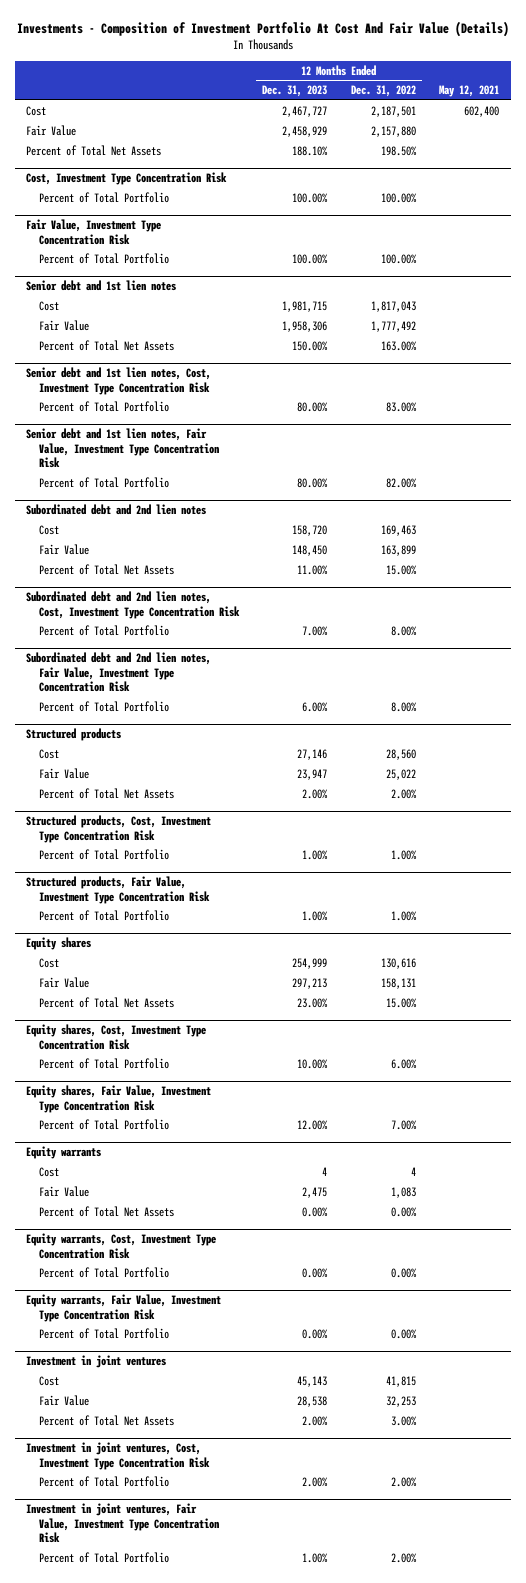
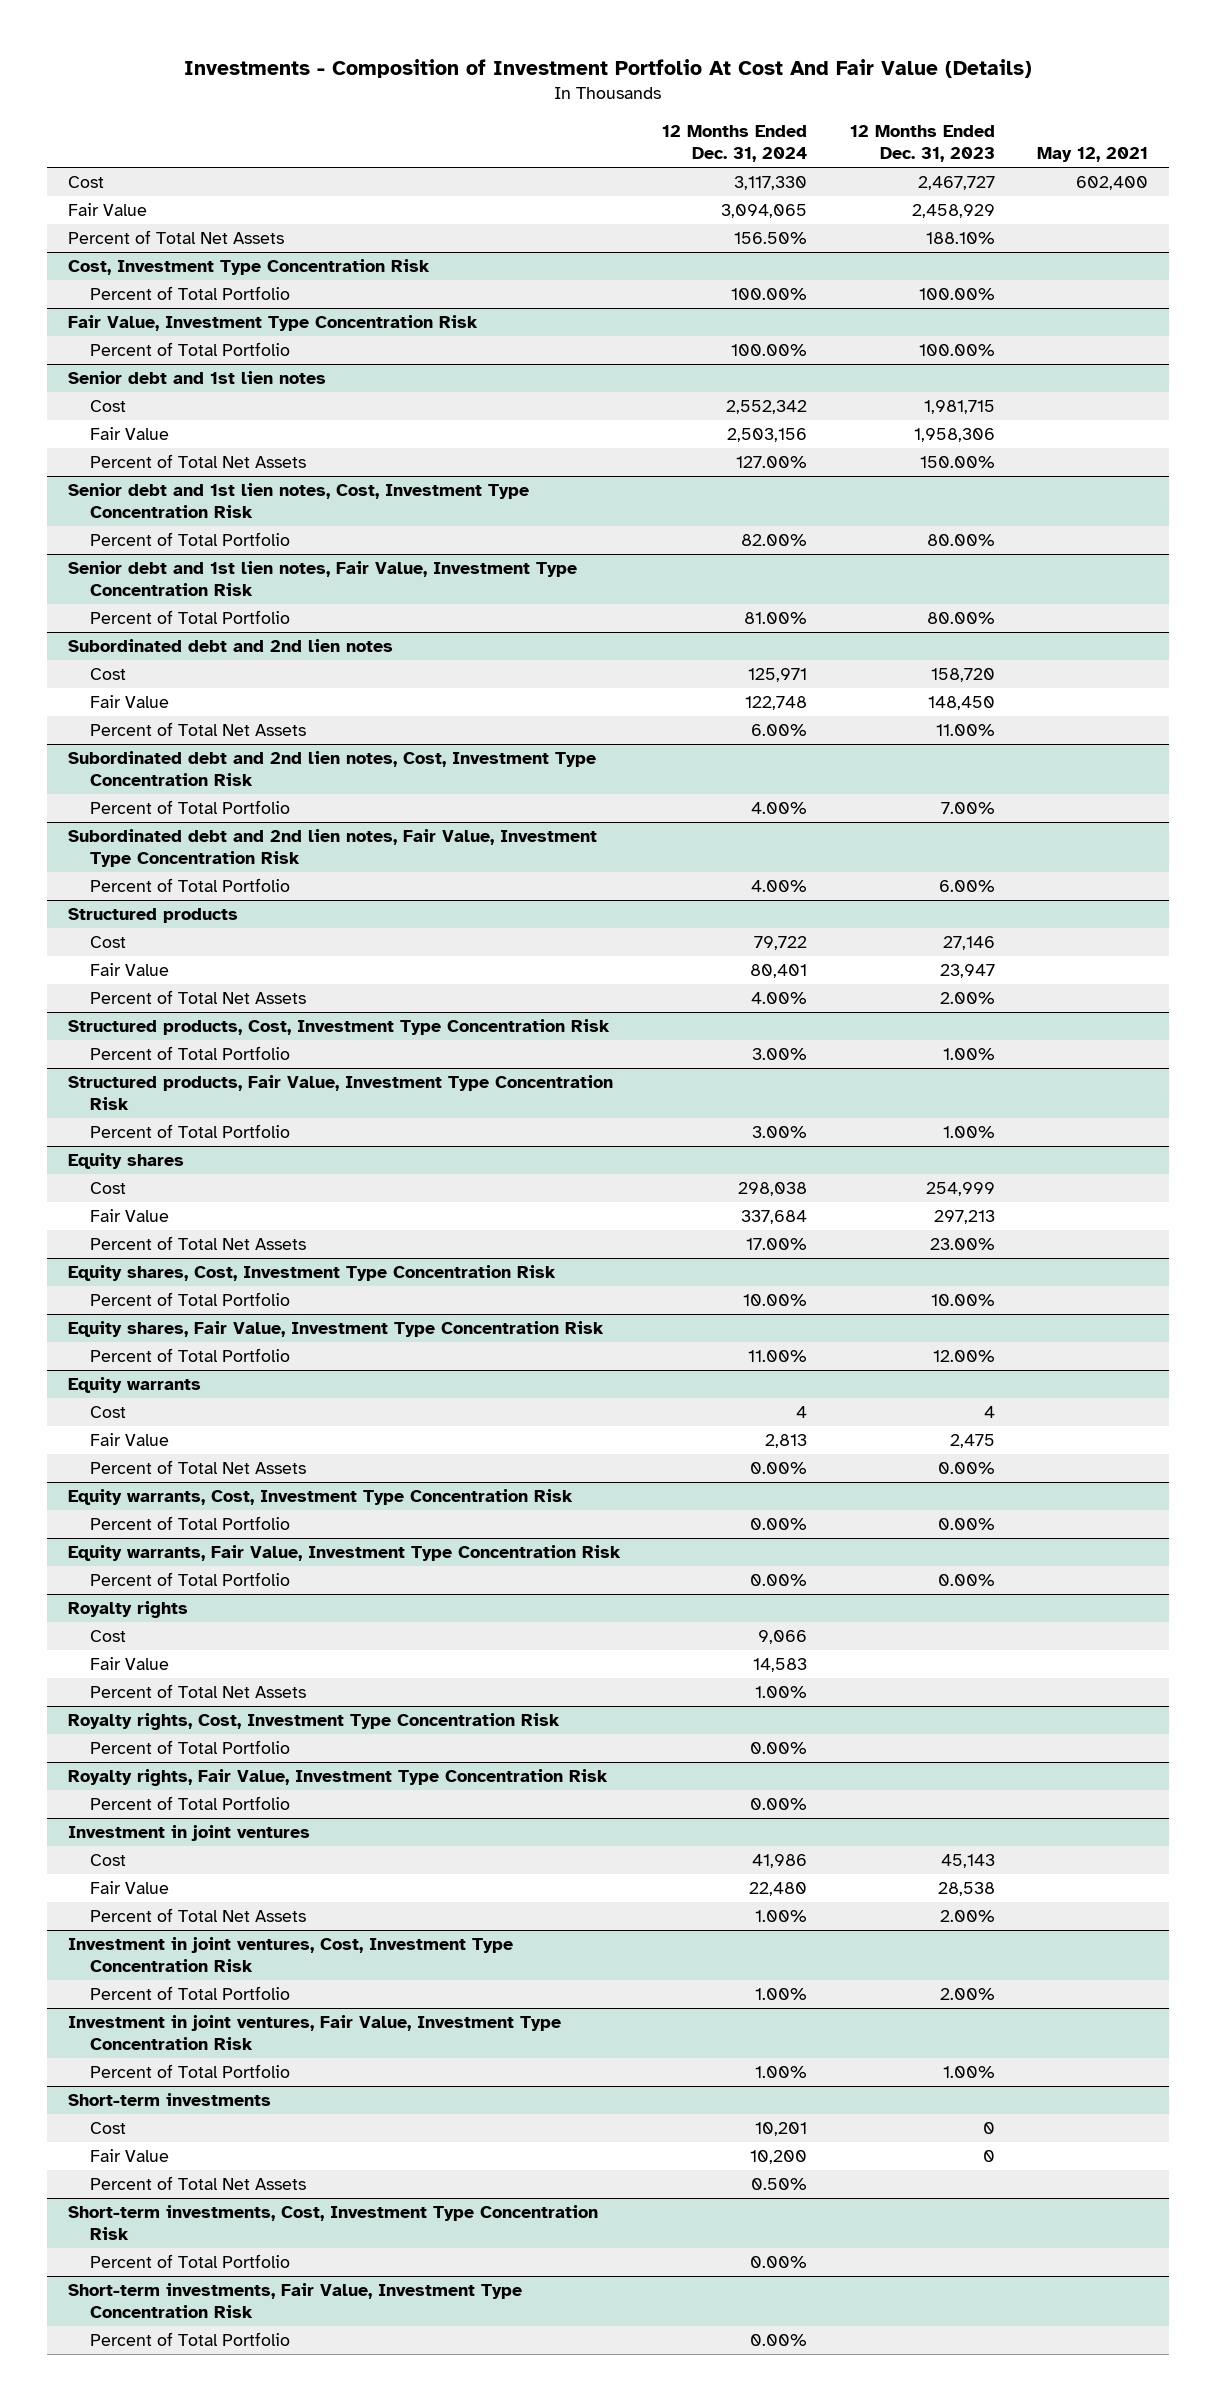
[350,85,416,98] Dec. 31, 2022 -> none
none -> [662,125,808,163] 12 Months Ended Dec. 31, 2024
none -> [68,1601,189,1619] Royalty rights
none -> [90,1630,127,1643] Cost
none -> [90,1657,170,1671] Fair Value
none -> [90,1684,307,1699] Percent of Total Net Assets
none -> [68,1713,561,1731] Royalty rights, Cost, Investment Type Concentration Risk
none -> [90,1740,291,1755] Percent of Total Portfolio
none -> [68,1769,609,1787] Royalty rights, Fair Value, Investment Type Concentration Risk
none -> [90,1796,291,1811] Percent of Total Portfolio
none -> [68,2093,272,2107] Short-term investments
none -> [90,2122,127,2135] Cost
none -> [90,2149,170,2163] Fair Value
none -> [90,2176,307,2191] Percent of Total Net Assets
none -> [68,2205,599,2240] Short-term investments, Cost, Investment Type Concentration Risk
none -> [90,2254,291,2269] Percent of Total Portfolio
none -> [68,2283,523,2318] Short-term investments, Fair Value, Investment Type Concentration Risk
none -> [90,2332,291,2347] Percent of Total Portfolio

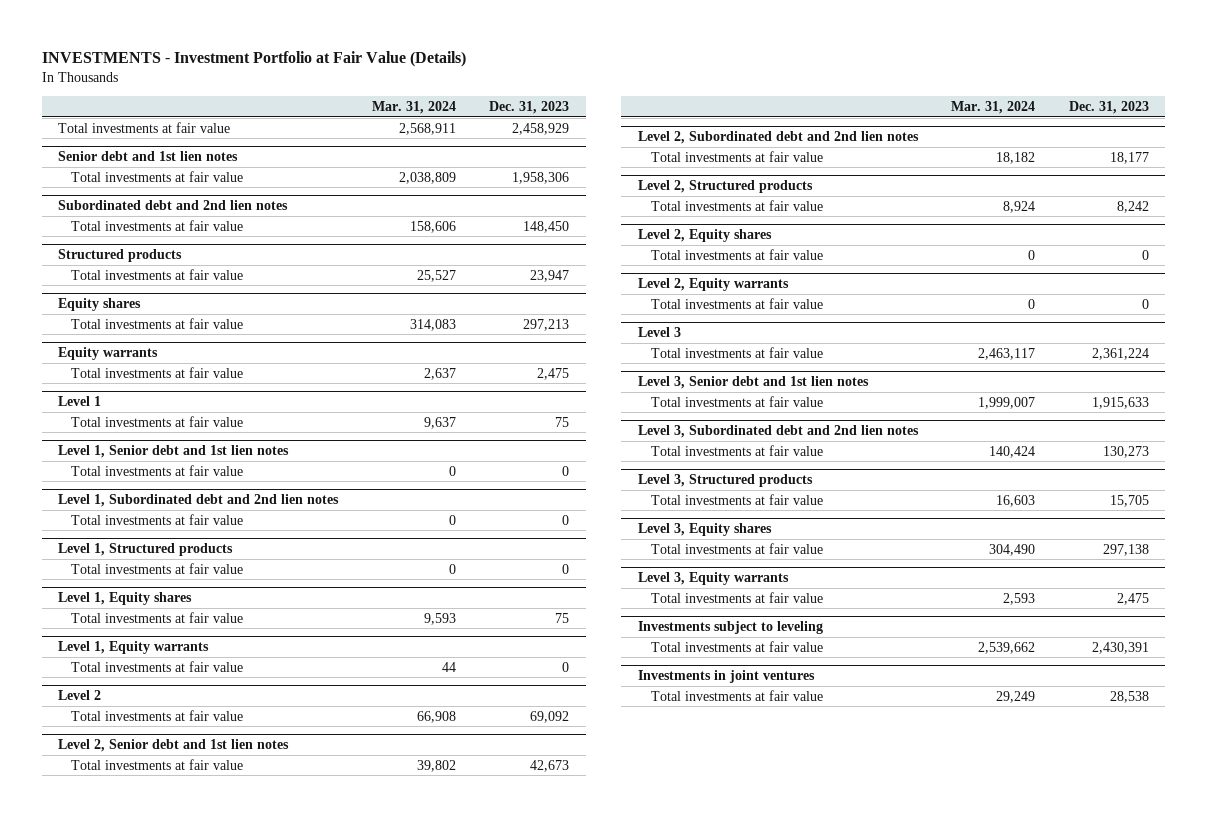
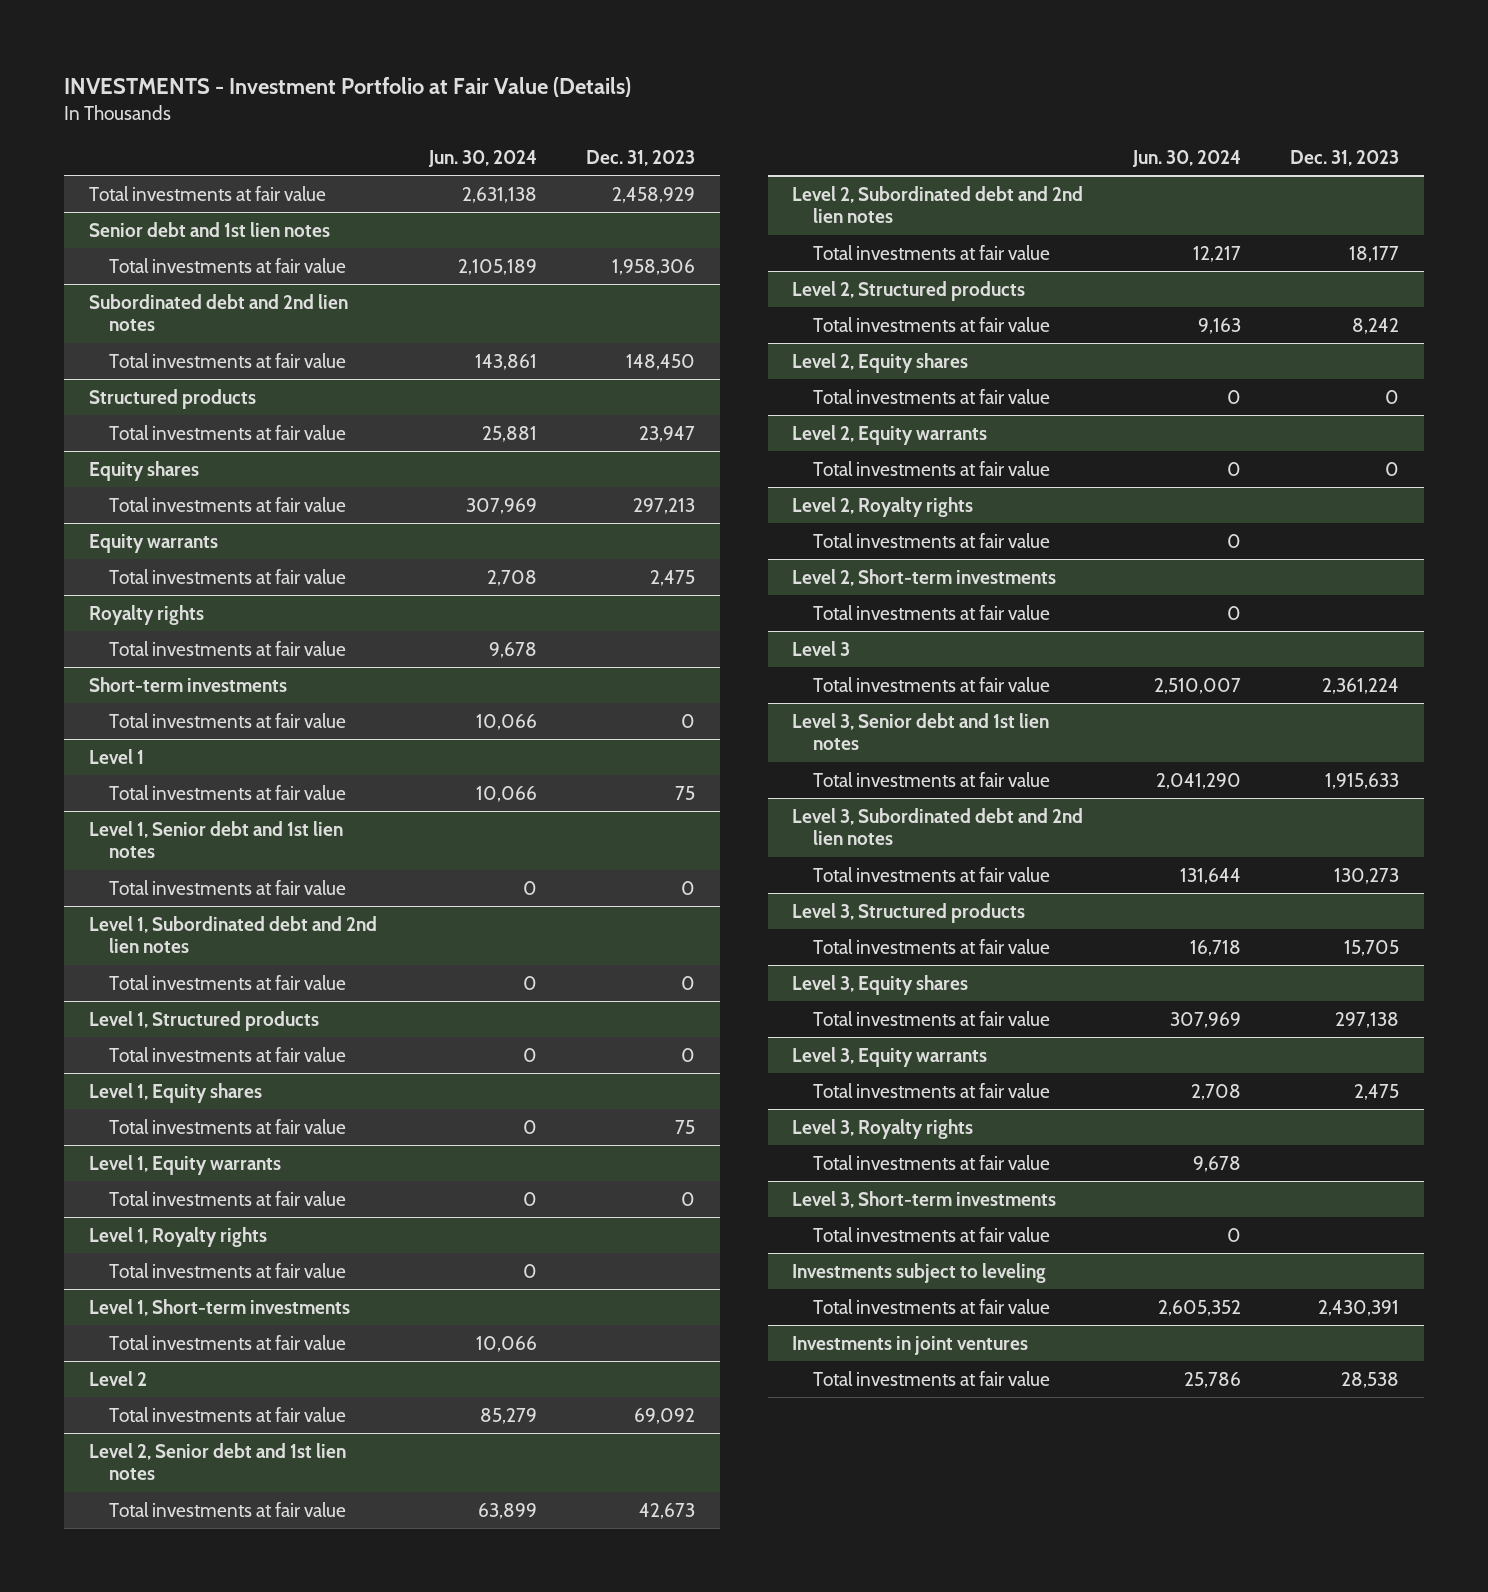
[371,100,456,114] Mar. 31, 2024 -> none
none -> [428,149,538,167] Jun. 30, 2024
none -> [88,604,204,625] Royalty rights
none -> [109,640,347,656] Total investments at fair value
none -> [88,676,287,692] Short-term investments
none -> [109,712,347,728] Total investments at fair value
none -> [88,1226,267,1247] Level 1, Royalty rights
none -> [109,1262,347,1278] Total investments at fair value
none -> [88,1298,350,1316] Level 1, Short-term investments
none -> [109,1334,347,1350] Total investments at fair value
none -> [792,496,974,517] Level 2, Royalty rights
none -> [813,532,1051,548] Total investments at fair value
none -> [792,568,1057,586] Level 2, Short-term investments
none -> [813,604,1051,620] Total investments at fair value
none -> [792,1118,974,1139] Level 3, Royalty rights
none -> [813,1154,1051,1170] Total investments at fair value
none -> [792,1190,1057,1208] Level 3, Short-term investments
none -> [813,1226,1051,1242] Total investments at fair value

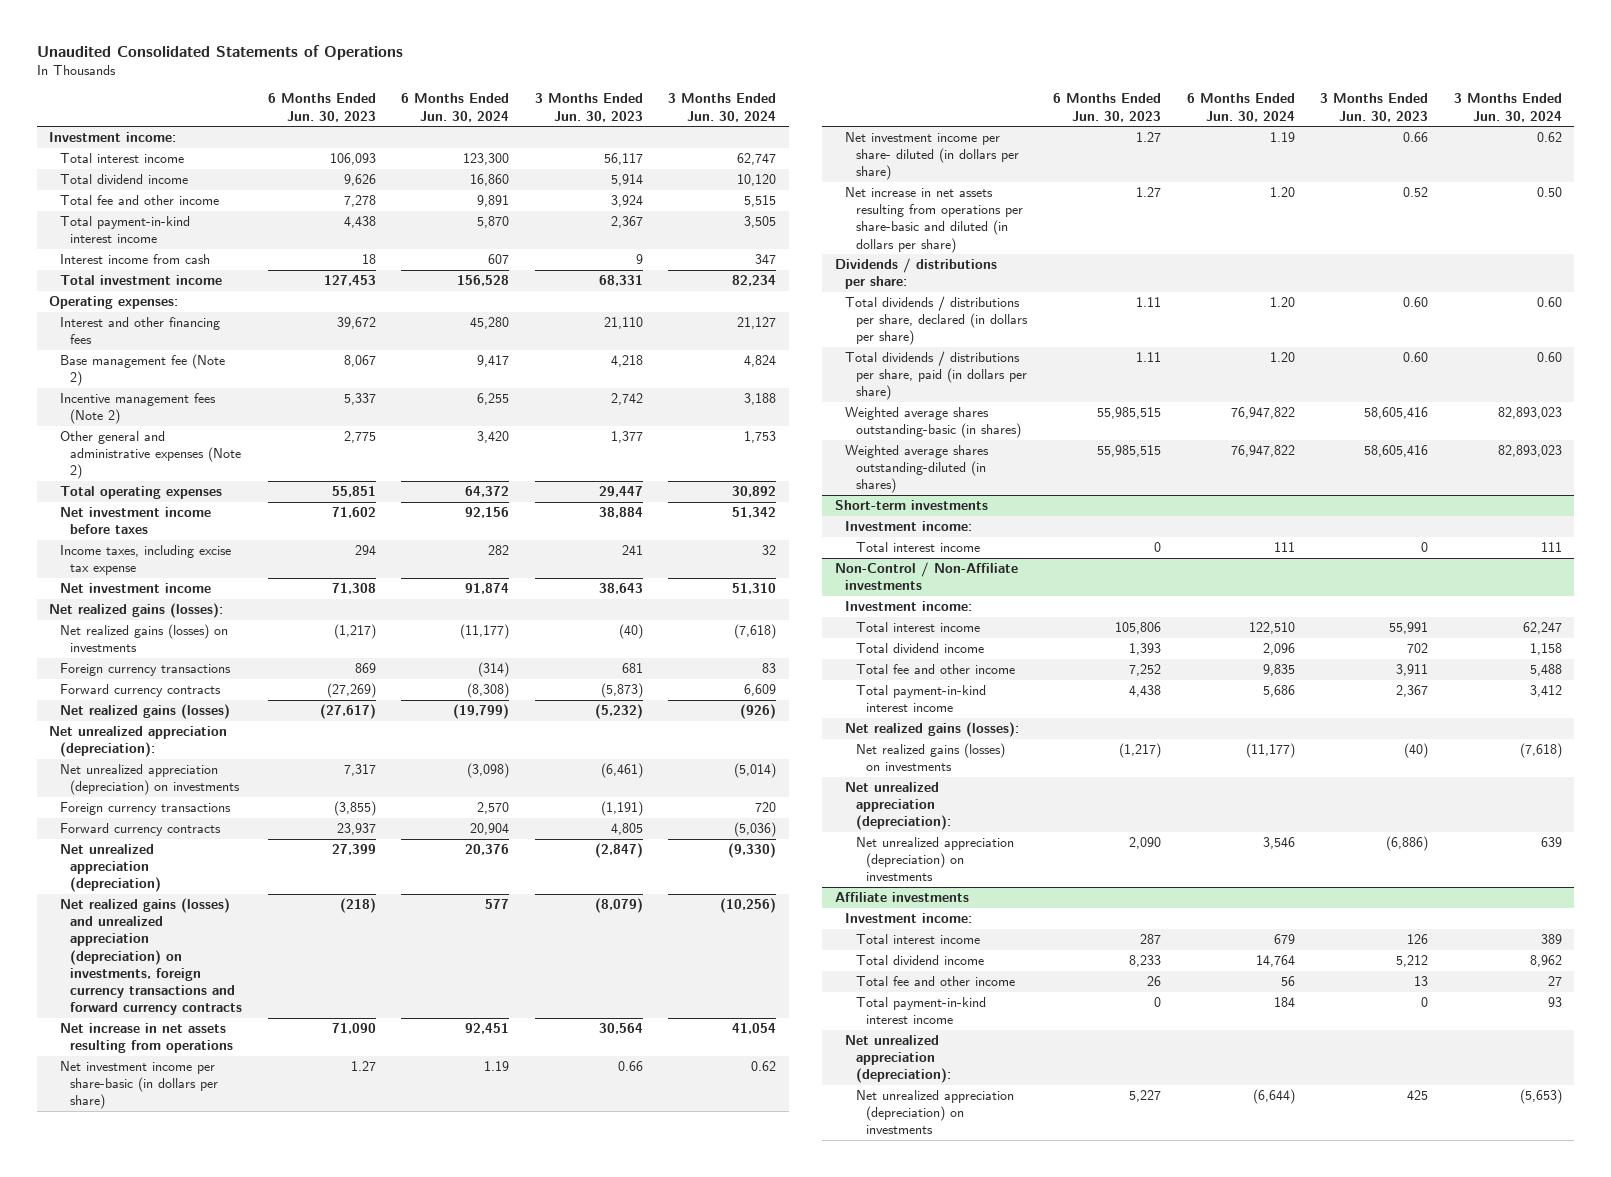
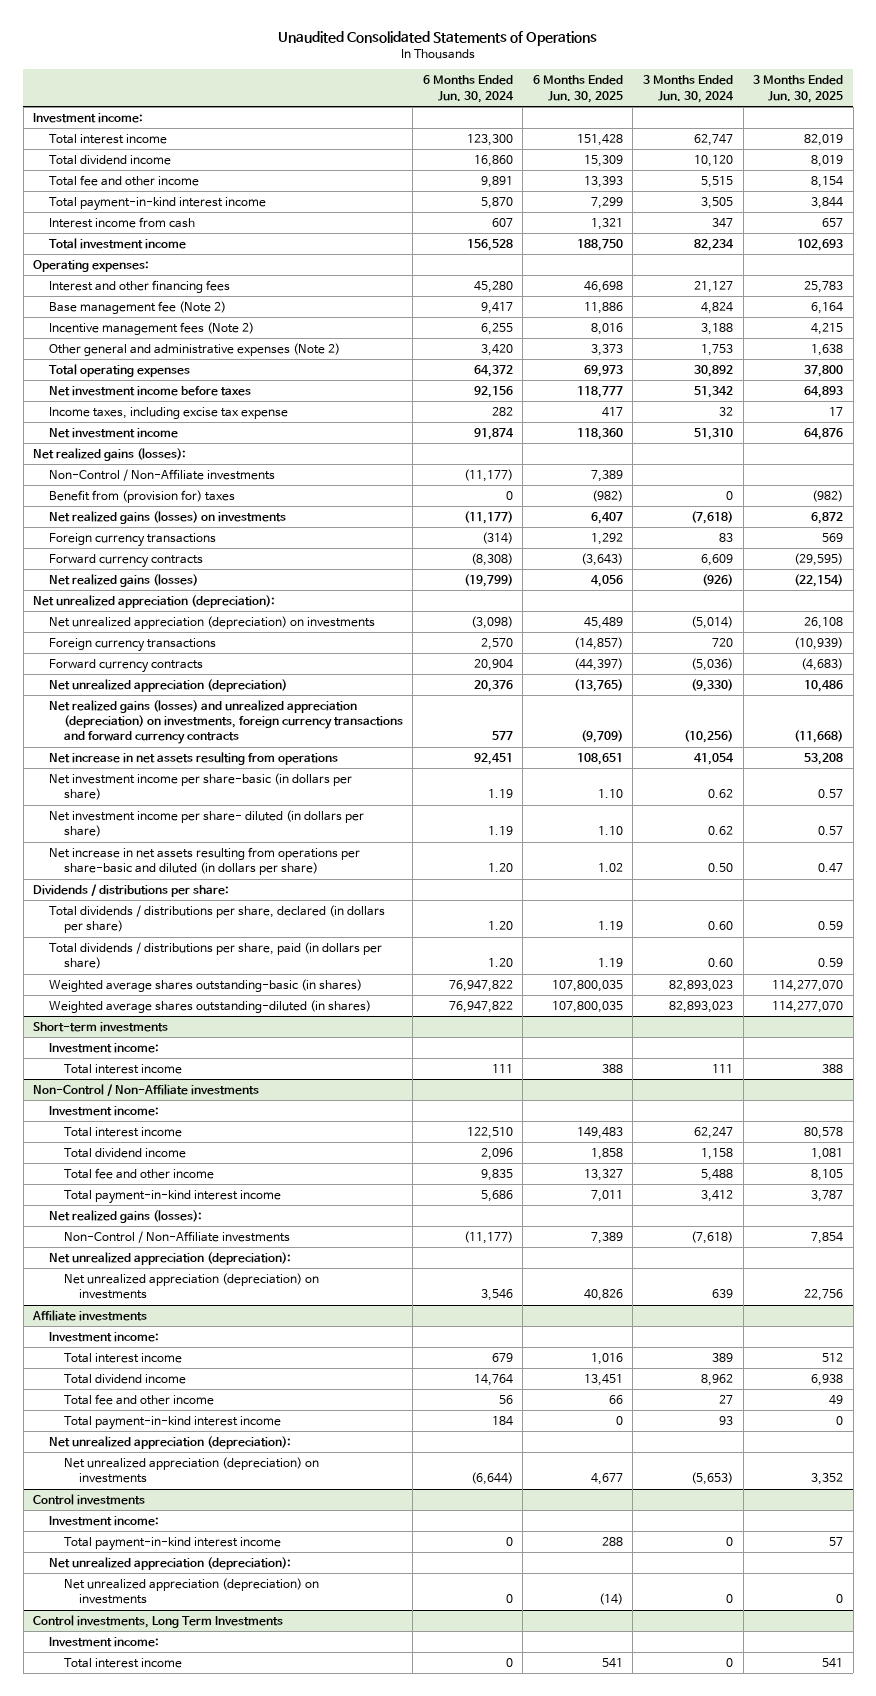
[267,93,376,122] 6 Months Ended Jun. 30, 2023 -> none
[534,93,643,122] 3 Months Ended Jun. 30, 2023 -> none
none -> [532,75,623,103] 6 Months Ended Jun. 30, 2025
none -> [753,75,844,103] 3 Months Ended Jun. 30, 2025
none -> [48,468,275,481] Non-Control / Non-Affiliate investments
none -> [48,489,235,503] Benefit from (provision for) taxes
[855,742,1005,772] Net realized gains (losses) on investments -> [63,1230,290,1243] Non-Control / Non-Affiliate investments
none -> [33,1493,146,1505] Control investments
none -> [48,1515,159,1526] Investment income:
none -> [63,1536,281,1551] Total payment-in-kind interest income
none -> [48,1556,291,1570] Net unrealized appreciation (depreciation):
none -> [63,1577,319,1605] Net unrealized appreciation (depreciation) on investments
none -> [33,1614,284,1628] Control investments, Long Term Investments
none -> [48,1636,159,1647] Investment income:
none -> [63,1657,182,1668] Total interest income

